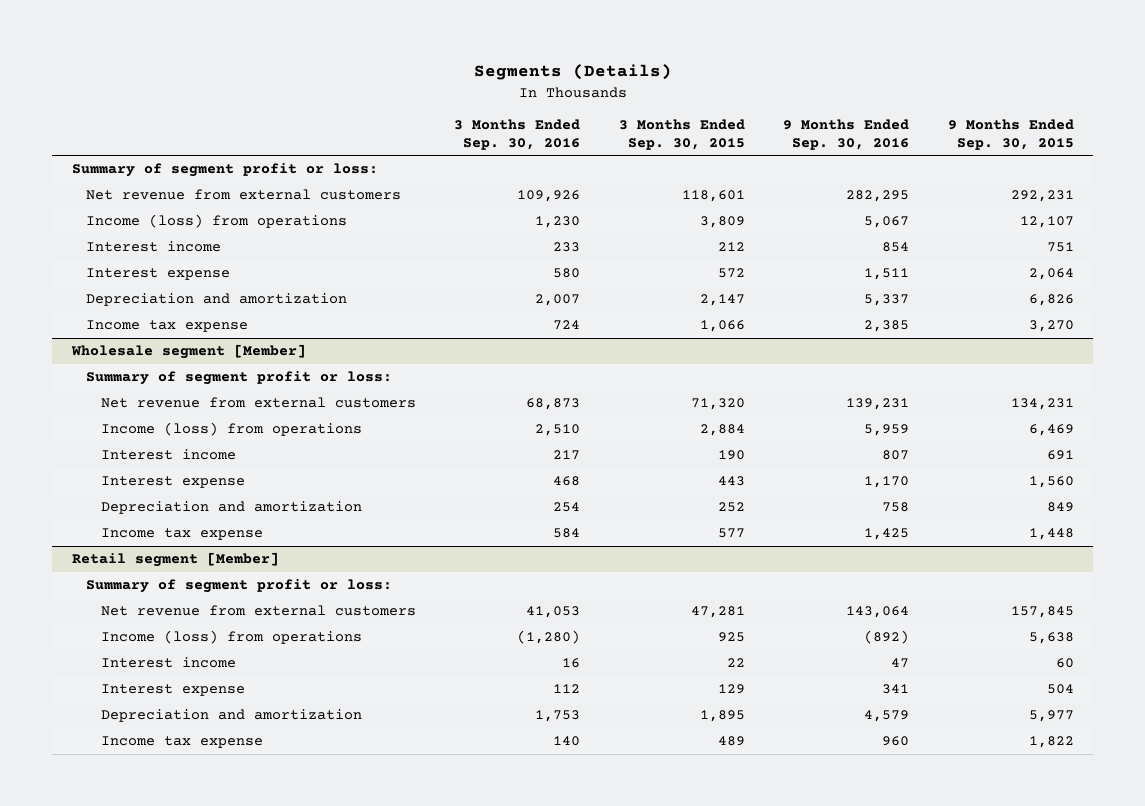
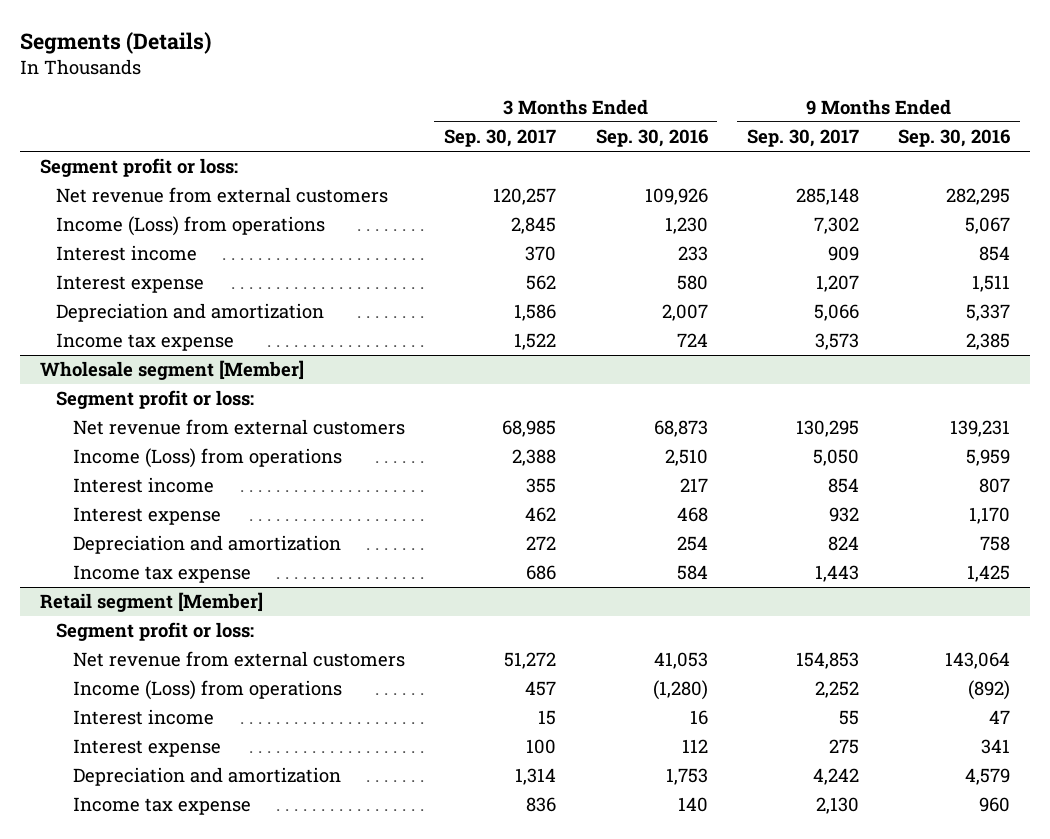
[618,119,745,150] 3 Months Ended Sep. 30, 2015 -> none
[947,119,1074,150] 9 Months Ended Sep. 30, 2015 -> none
none -> [444,129,557,148] Sep. 30, 2017
none -> [746,129,859,148] Sep. 30, 2017
[71,163,378,178] Summary of segment profit or loss: -> [39,158,238,178] Segment profit or loss:
[86,214,348,229] Income (loss) from operations -> [56,216,326,237] Income (Loss) from operations
[86,371,393,386] Summary of segment profit or loss: -> [56,390,255,410] Segment profit or loss:
[100,422,362,437] Income (loss) from operations -> [72,448,342,469] Income (Loss) from operations
[86,579,393,594] Summary of segment profit or loss: -> [56,622,255,642] Segment profit or loss:
[100,630,362,645] Income (loss) from operations -> [72,680,342,701] Income (Loss) from operations

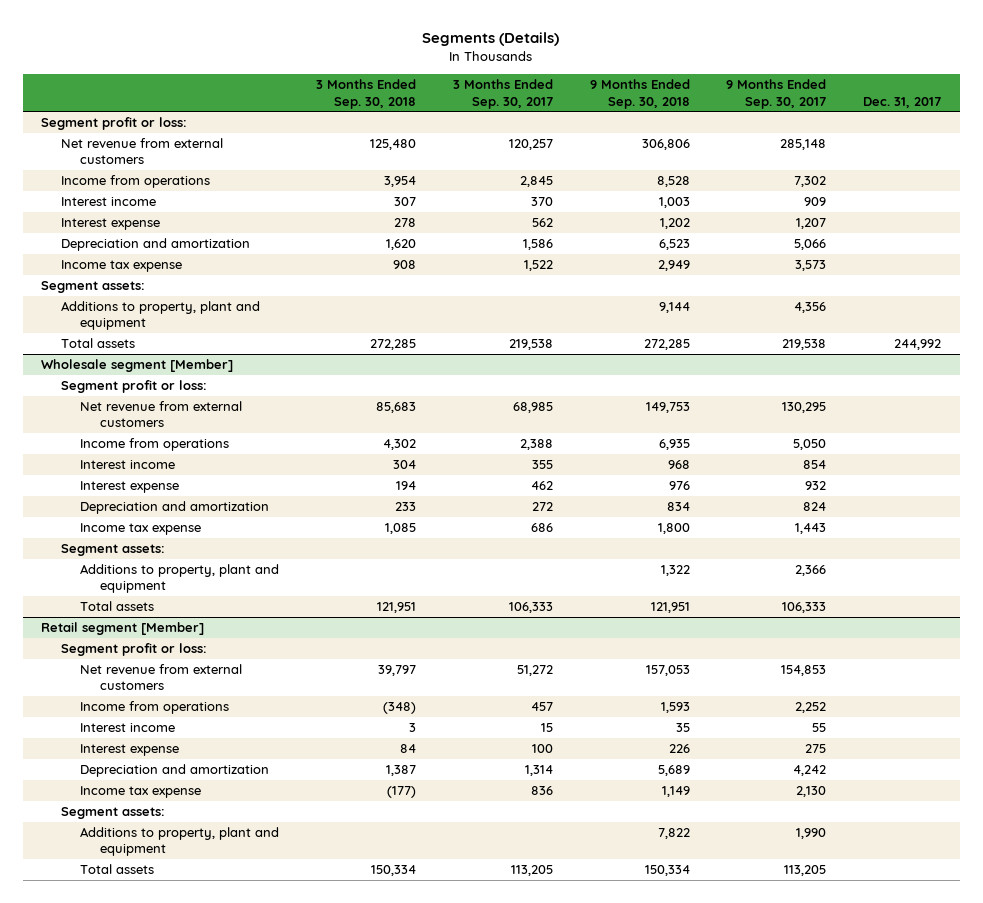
[595,129,708,148] Sep. 30, 2016 -> none
[898,129,1011,148] Sep. 30, 2016 -> none
none -> [315,79,416,109] 3 Months Ended Sep. 30, 2018
none -> [589,79,690,109] 9 Months Ended Sep. 30, 2018
none -> [863,96,942,108] Dec. 31, 2017
[56,216,326,237] Income (Loss) from operations -> [60,175,210,189] Income from operations
none -> [41,281,146,294] Segment assets:
none -> [60,301,260,331] Additions to property, plant and equipment
none -> [60,338,135,349] Total assets
[72,448,342,469] Income (Loss) from operations -> [80,438,230,452] Income from operations
none -> [60,544,165,557] Segment assets:
none -> [80,564,280,594] Additions to property, plant and equipment
none -> [80,601,155,612] Total assets
[72,680,342,701] Income (Loss) from operations -> [80,701,230,715] Income from operations
none -> [60,807,165,820] Segment assets:
none -> [80,827,280,857] Additions to property, plant and equipment
none -> [80,864,155,875] Total assets

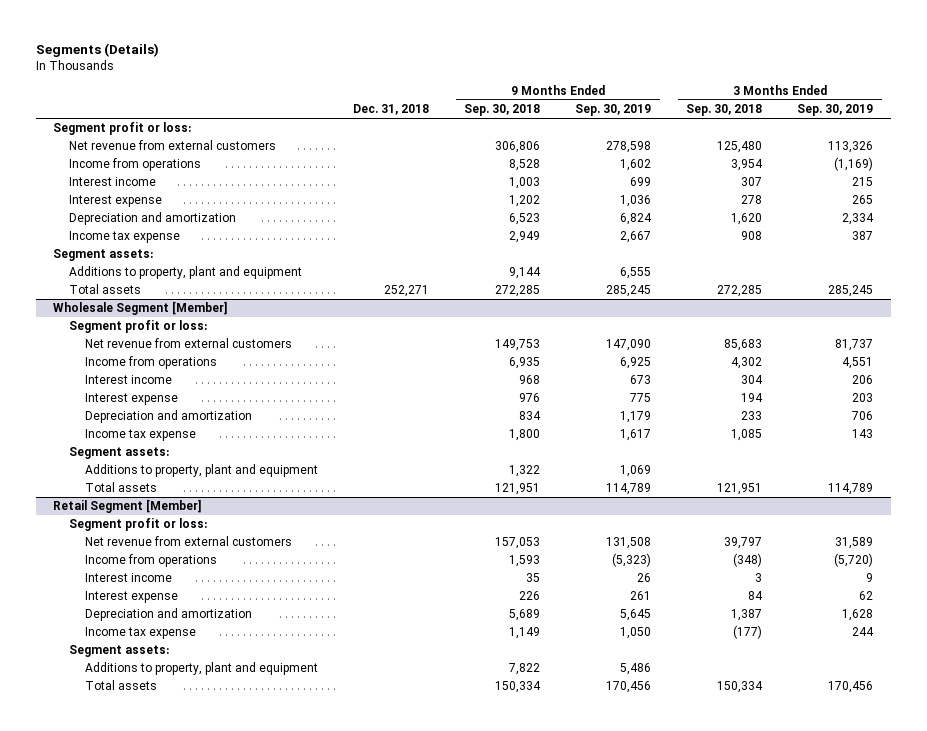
[452,79,553,109] 3 Months Ended Sep. 30, 2017 -> none
[726,79,827,109] 9 Months Ended Sep. 30, 2017 -> none
[863,96,942,108] Dec. 31, 2017 -> none
none -> [353,104,430,116] Dec. 31, 2018
none -> [575,104,652,117] Sep. 30, 2019
none -> [797,104,874,117] Sep. 30, 2019
[41,359,234,373] Wholesale segment [Member] -> [53,301,229,316] Wholesale Segment [Member]
[41,622,205,636] Retail segment [Member] -> [53,499,203,514] Retail Segment [Member]

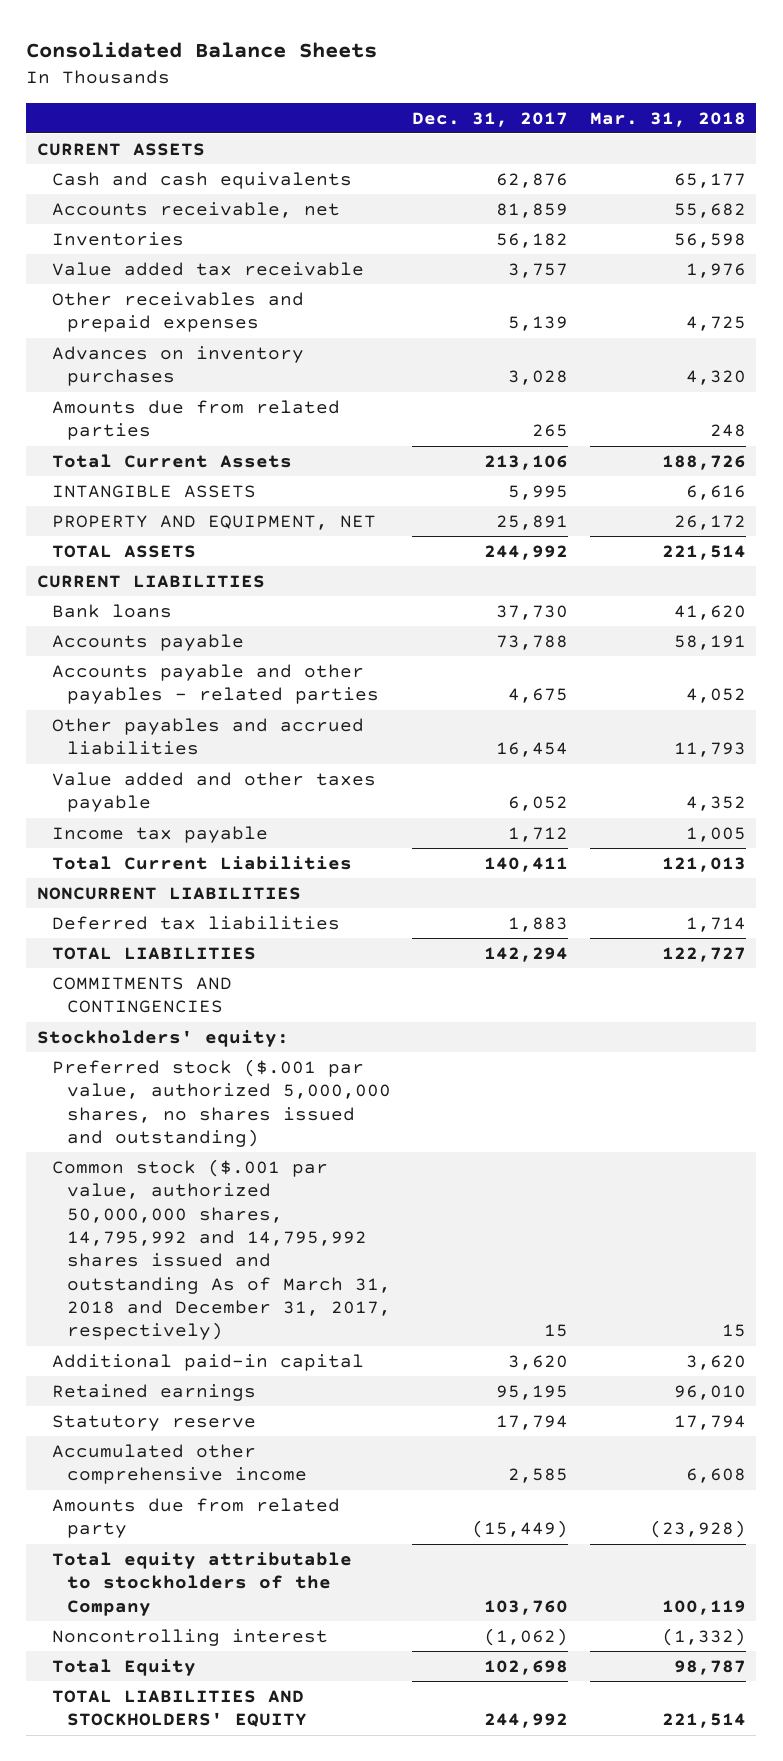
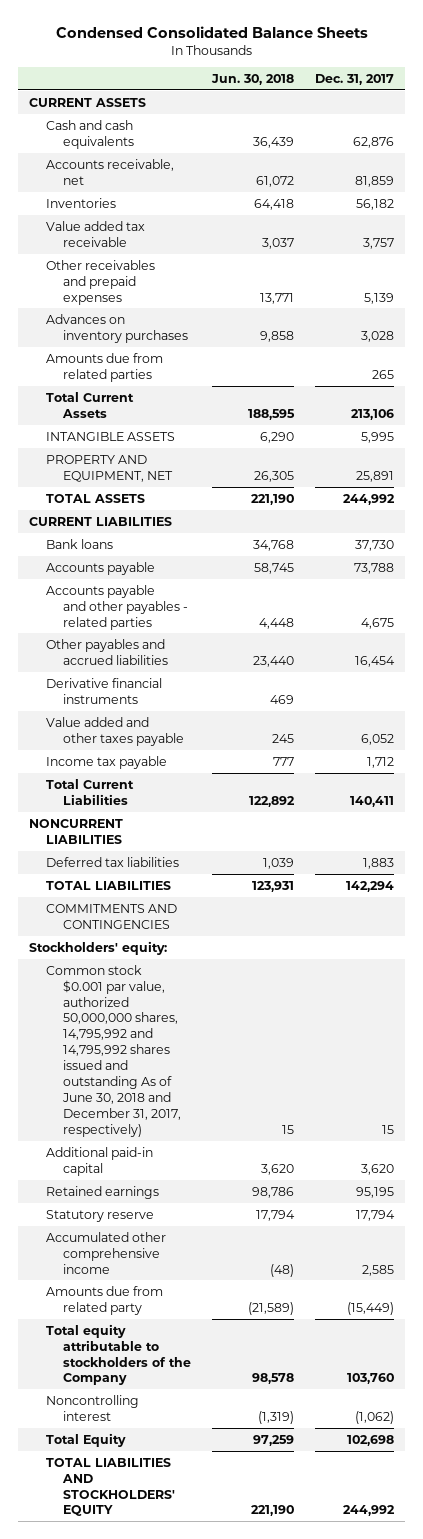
[26,41,378,58] Consolidated Balance Sheets -> [55,25,368,38] Condensed Consolidated Balance Sheets
[589,111,746,127] Mar. 31, 2018 -> none
none -> [211,73,295,85] Jun. 30, 2018
none -> [46,677,163,704] Derivative financial instruments
[52,1058,392,1147] Preferred stock ($.001 par value, authorized 5,000,000 shares, no shares issued and outstanding) -> none
[52,1158,392,1341] Common stock ($.001 par value, authorized 50,000,000 shares, 14,795,992 and 14,795,992 shares issued and outstanding As of March 31, 2018 and December 31, 2017, respectively) -> [46,964,182,1137] Common stock $0.001 par value, authorized 50,000,000 shares, 14,795,992 and 14,795,992 shares issued and outstanding As of June 30, 2018 and December 31, 2017, respectively)

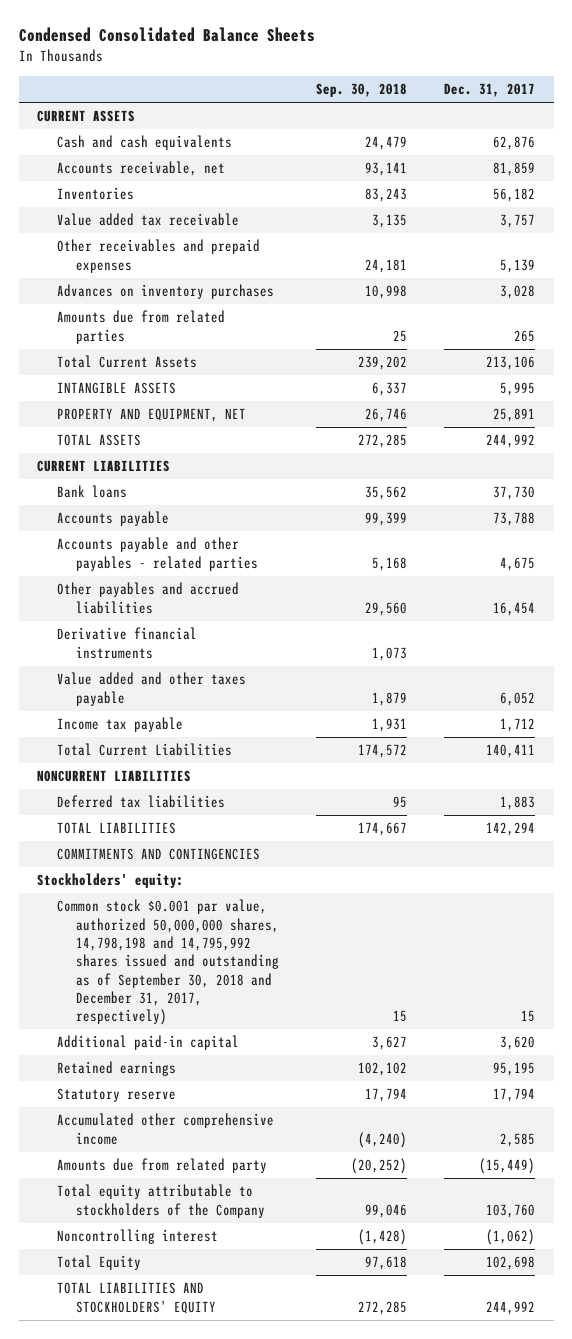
[211,73,295,85] Jun. 30, 2018 -> none
none -> [315,83,407,98] Sep. 30, 2018
[46,964,182,1137] Common stock $0.001 par value, authorized 50,000,000 shares, 14,795,992 and 14,795,992 shares issued and outstanding As of June 30, 2018 and December 31, 2017, respectively) -> [56,899,279,1026] Common stock $0.001 par value, authorized 50,000,000 shares, 14,798,198 and 14,795,992 shares issued and outstanding as of September 30, 2018 and December 31, 2017, respectively)

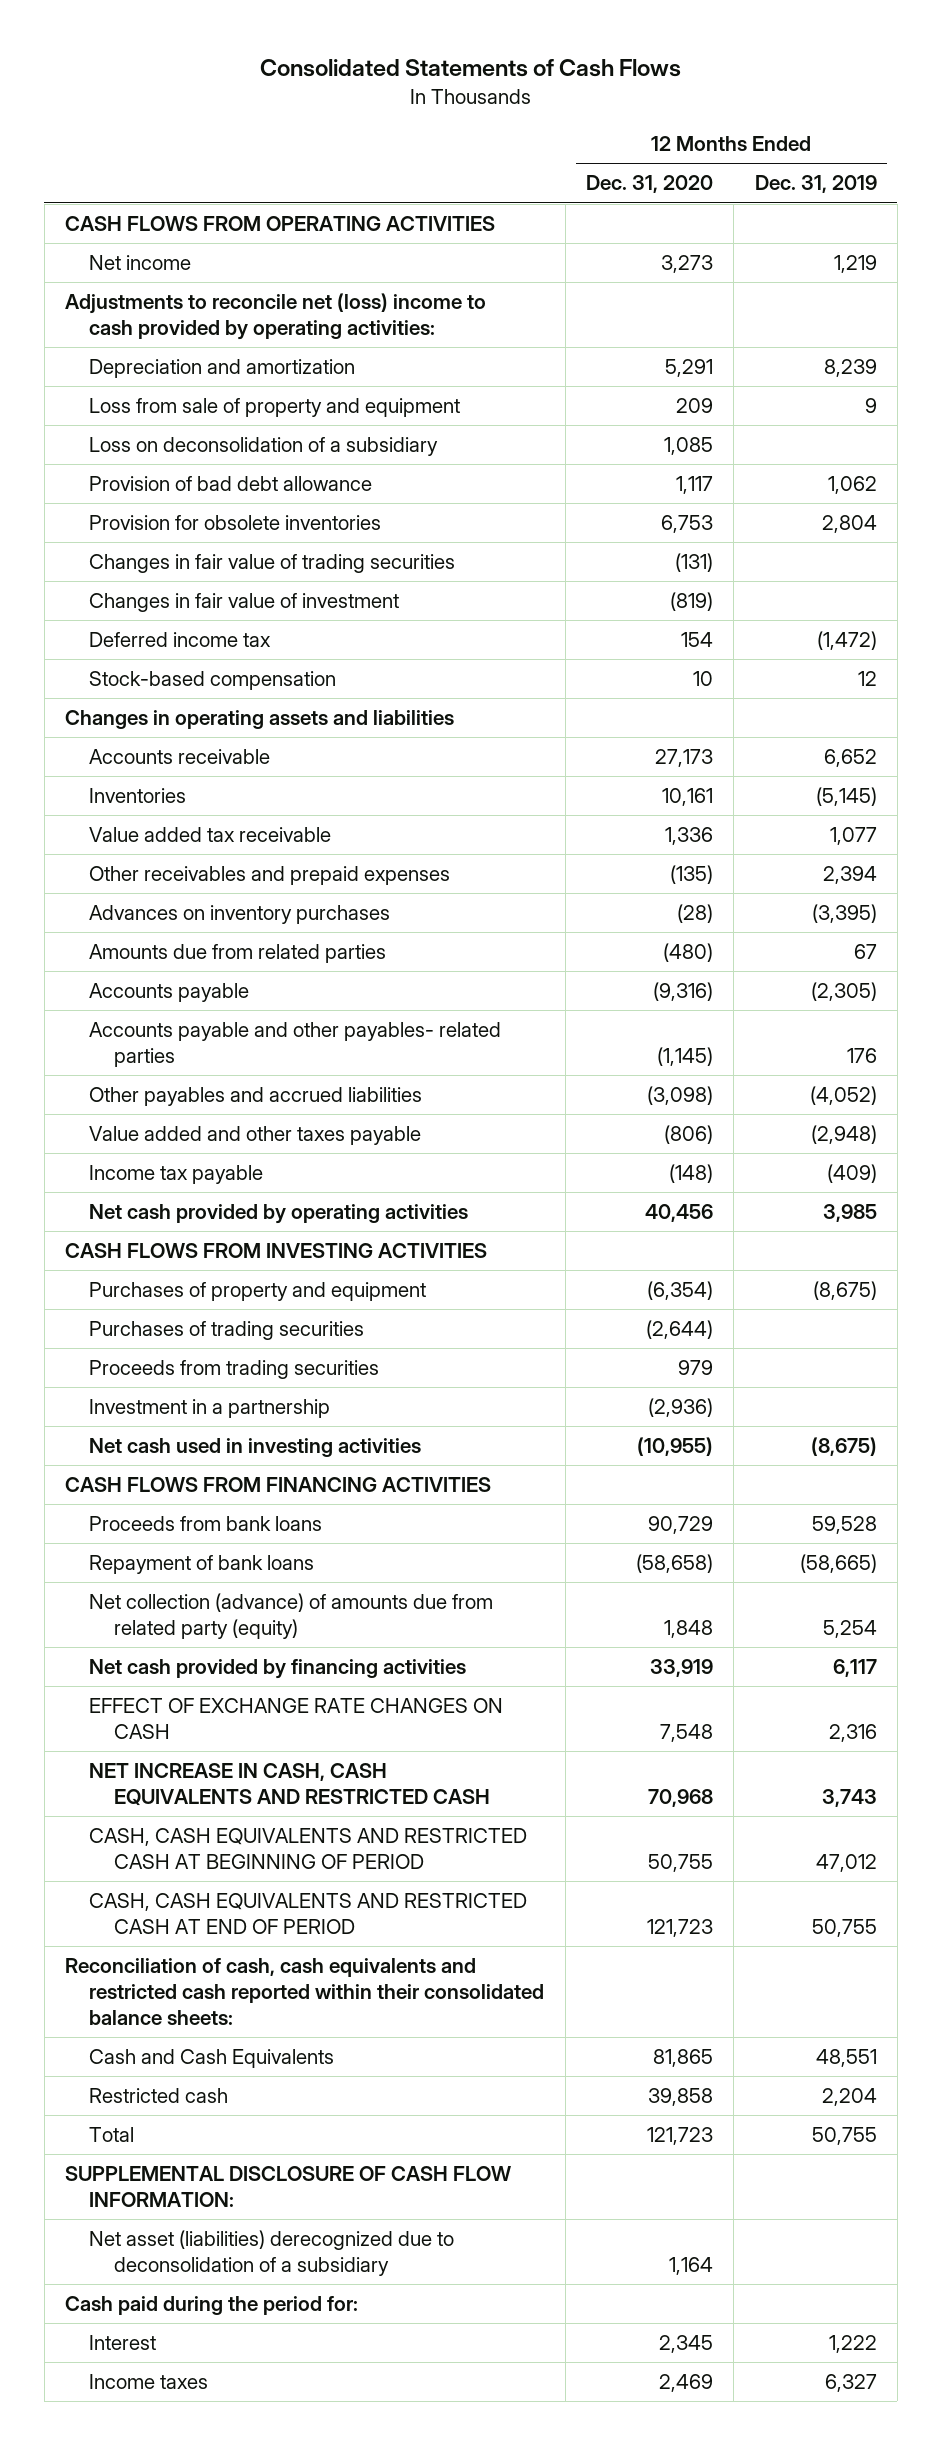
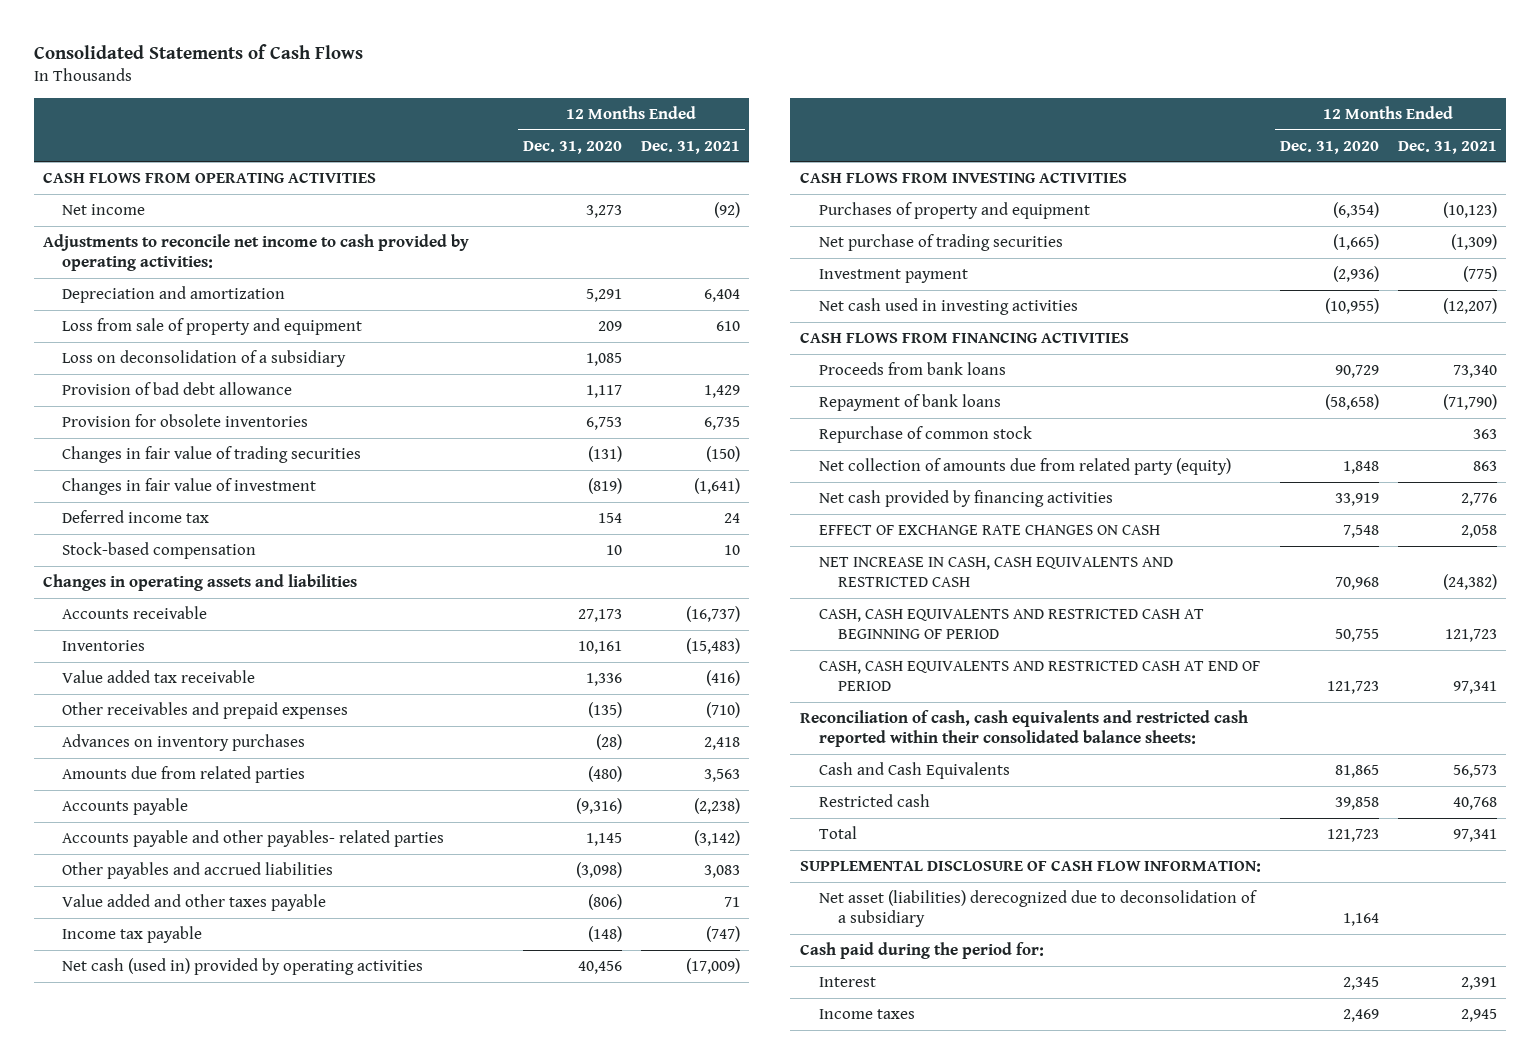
[754,175,877,194] Dec. 31, 2019 -> none
none -> [640,140,740,154] Dec. 31, 2021
[65,293,487,340] Adjustments to reconcile net (loss) income to cash provided by operating activities: -> [42,234,469,272] Adjustments to reconcile net income to cash provided by operating activities:
[657,1046,714,1066] (1,145) -> [585,833,622,847] 1,145
[89,1204,469,1225] Net cash provided by operating activities -> [62,958,424,976] Net cash (used in) provided by operating activities
[89,1321,365,1341] Purchases of trading securities -> none
[89,1360,380,1380] Proceeds from trading securities -> [819,234,1064,252] Net purchase of trading securities
[678,1360,714,1376] 979 -> [1332,234,1379,251] (1,665)
[89,1399,331,1419] Investment in a partnership -> [819,269,969,284] Investment payment
none -> [819,426,1033,444] Repurchase of common stock
[89,1593,494,1639] Net collection (advance) of amounts due from related party (equity) -> [819,458,1232,476] Net collection of amounts due from related party (equity)

